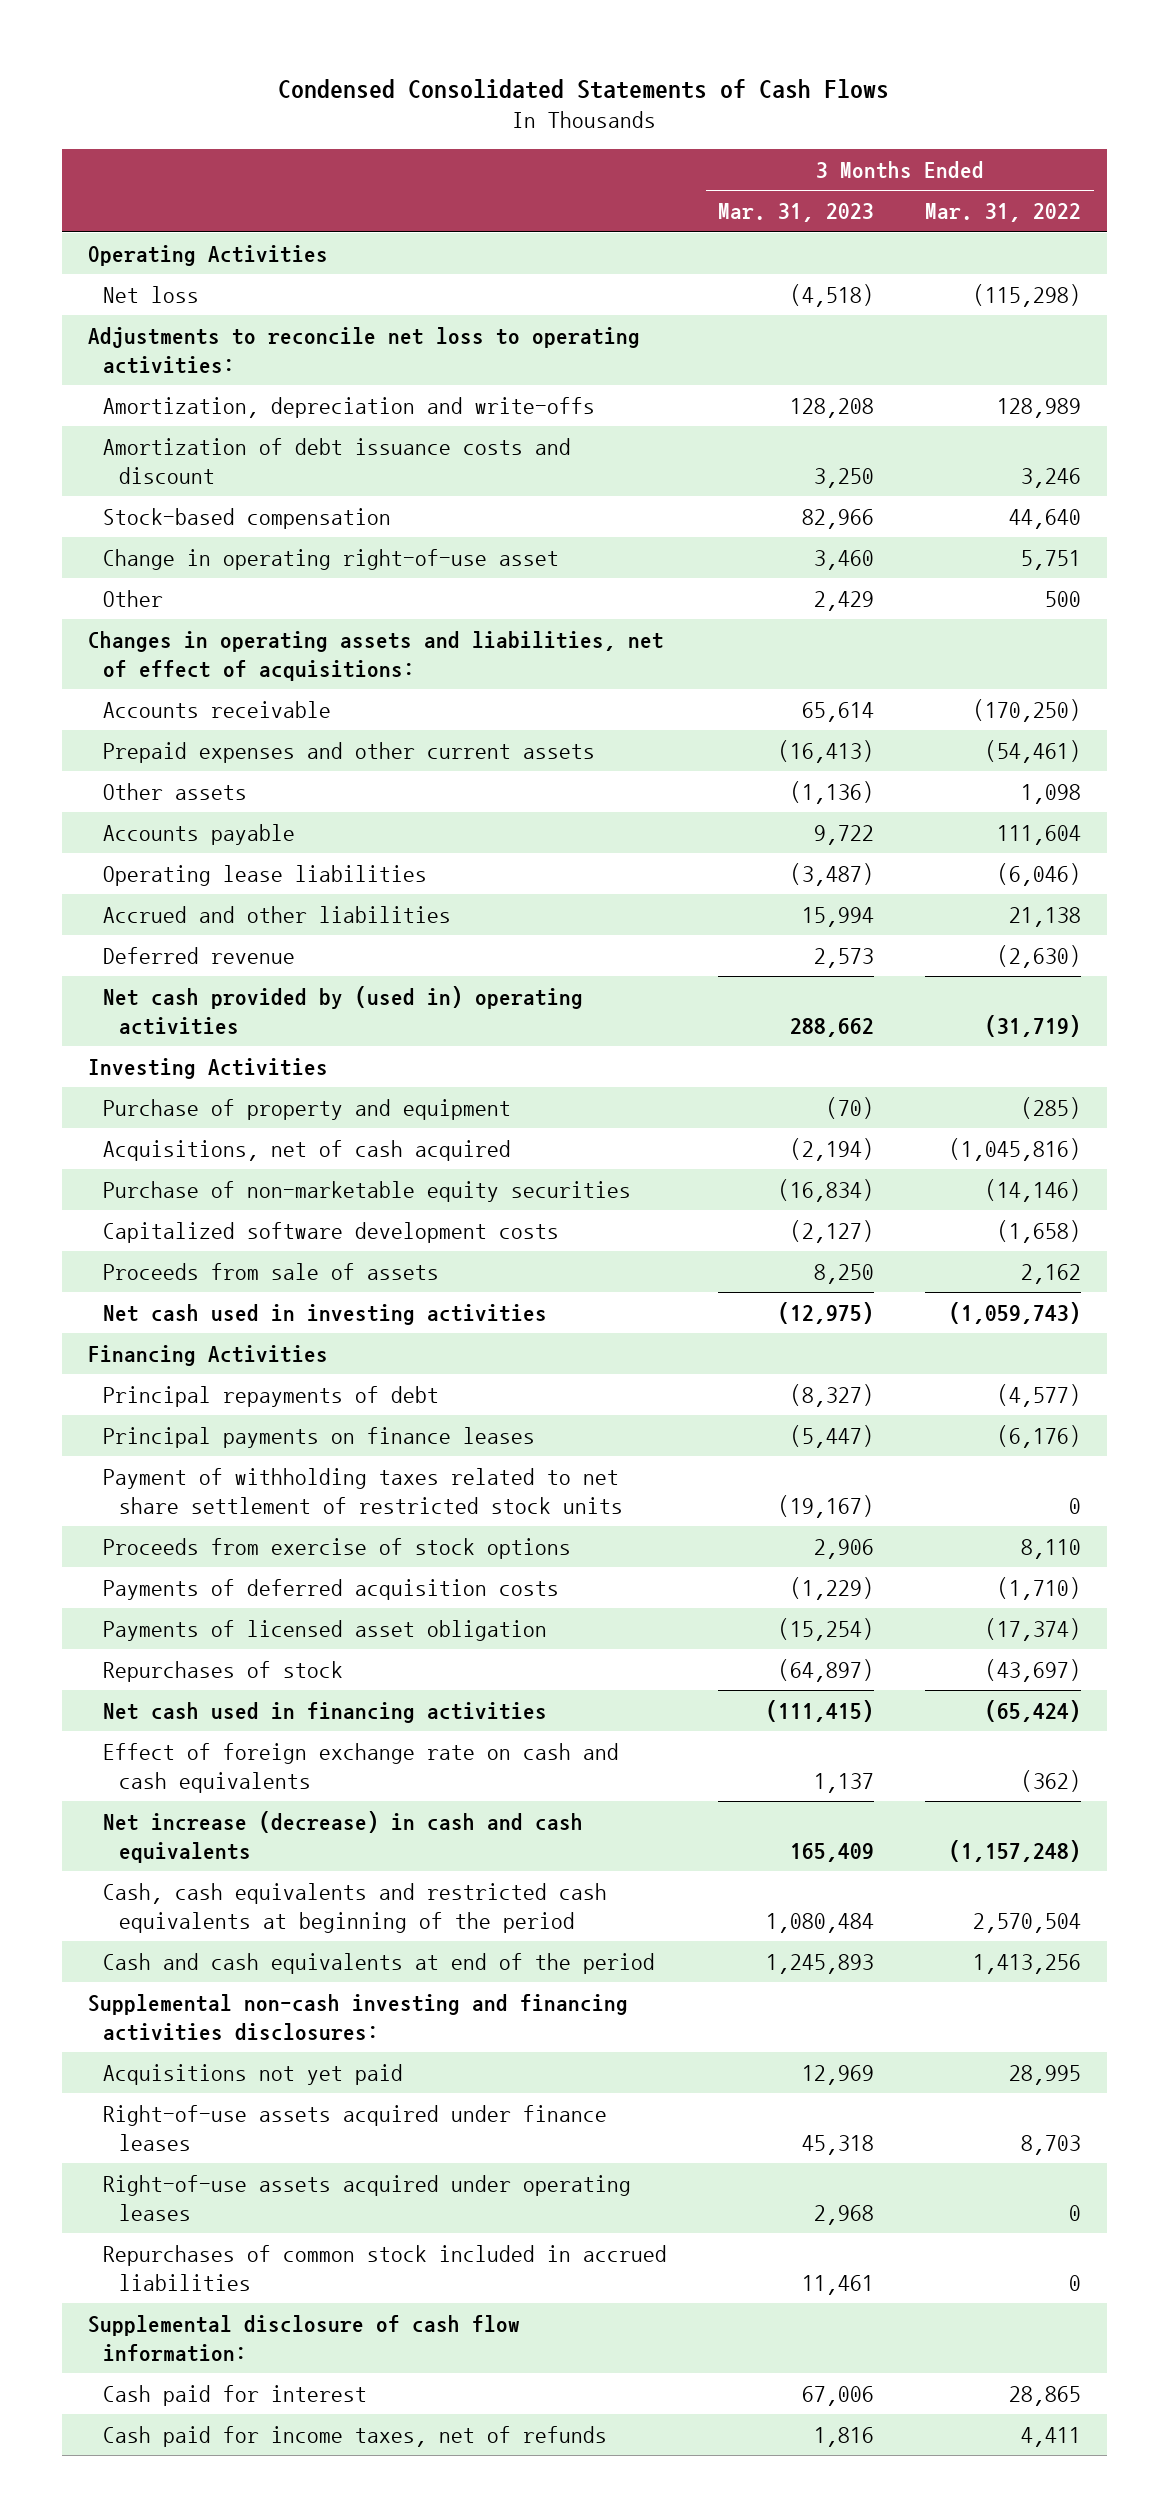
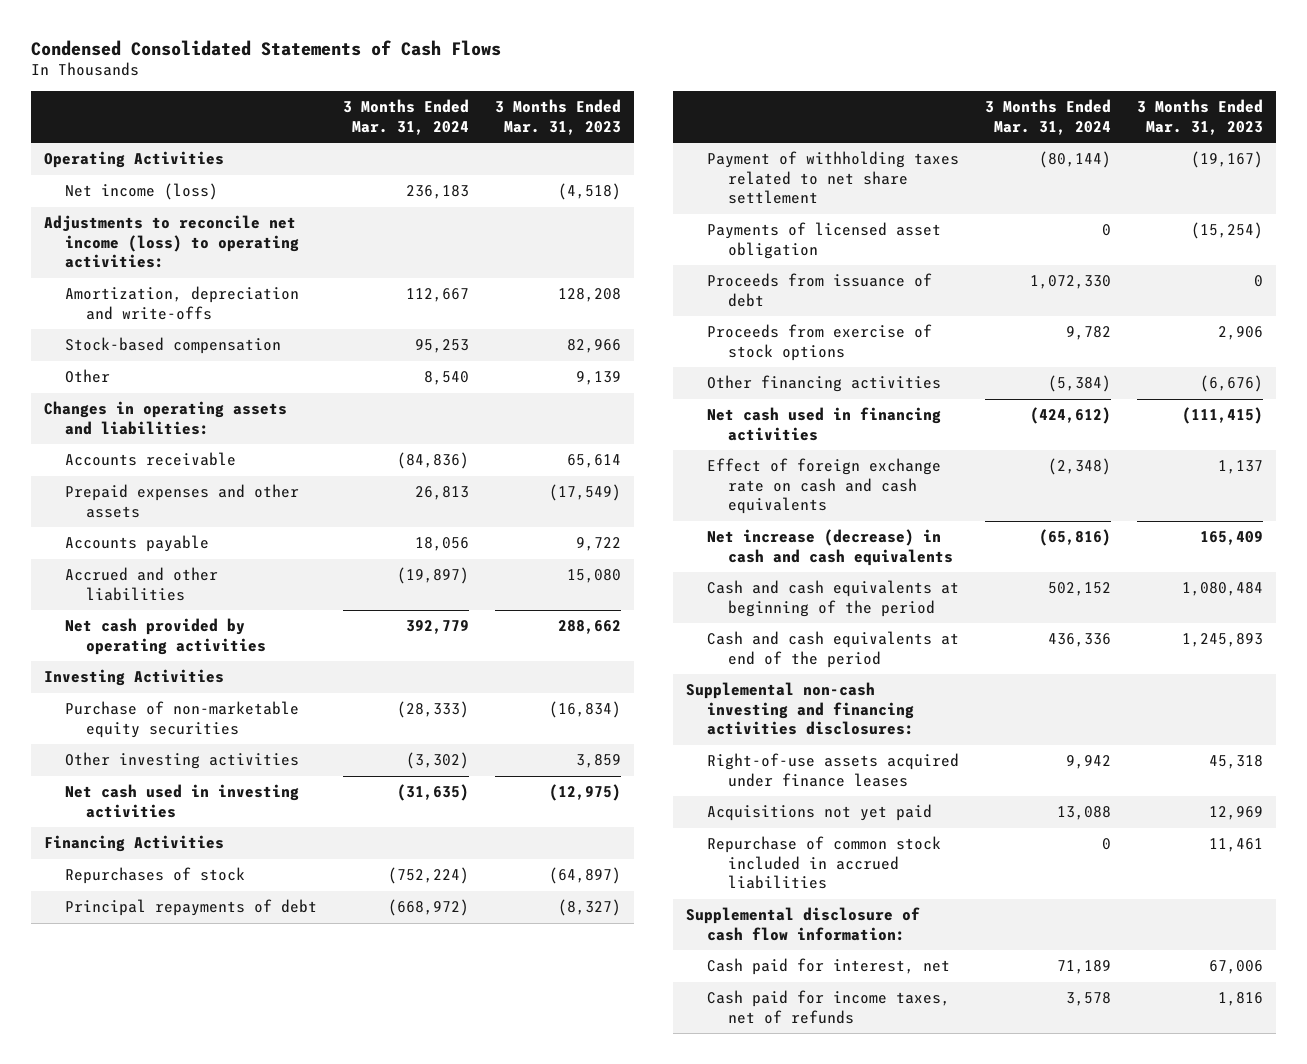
[925,203,1082,223] Mar. 31, 2022 -> none
none -> [343,99,470,135] 3 Months Ended Mar. 31, 2024
[103,285,200,303] Net loss -> [64,183,218,201] Net income (loss)
[87,326,640,374] Adjustments to reconcile net loss to operating activities: -> [43,215,299,269] Adjustments to reconcile net income (loss) to operating activities:
[103,437,572,484] Amortization of debt issuance costs and discount -> none
[103,548,560,570] Change in operating right-of-use asset -> none
[814,590,875,611] 2,429 -> [576,371,622,386] 9,139
[87,630,664,681] Changes in operating assets and liabilities, net of effect of acquisitions: -> [43,401,287,435] Changes in operating assets and liabilities:
[103,782,248,800] Other assets -> none
[103,741,596,763] Prepaid expenses and other current assets -> [64,484,299,518] Prepaid expenses and other assets
[778,739,875,763] (16,413) -> [549,484,622,502] (17,549)
[103,864,428,886] Operating lease liabilities -> none
[103,946,296,964] Deferred revenue -> none
[802,906,875,927] 15,994 -> [567,569,622,584] 15,080
[103,985,584,1035] Net cash provided by (used in) operating activities -> [64,618,267,655] Net cash provided by operating activities
[103,1098,512,1120] Purchase of property and equipment -> none
[103,1139,512,1161] Acquisitions, net of cash acquired -> none
[103,1221,560,1243] Capitalized software development costs -> none
[103,1262,440,1280] Proceeds from sale of assets -> none
none -> [64,752,299,770] Other investing activities
[103,1660,344,1682] Repurchases of stock -> [64,867,245,885] Repurchases of stock
[103,1426,536,1448] Principal payments on finance leases -> none
[103,1578,560,1600] Payments of deferred acquisition costs -> none
[103,1467,623,1514] Payment of withholding taxes related to net share settlement of restricted stock units -> [707,151,960,205] Payment of withholding taxes related to net share settlement
none -> [707,273,933,307] Proceeds from issuance of debt
[103,1537,572,1559] Proceeds from exercise of stock options -> [707,324,933,361] Proceeds from exercise of stock options
none -> [707,375,942,393] Other financing activities
[103,1882,608,1933] Cash, cash equivalents and restricted cash equivalents at beginning of the period -> [707,580,960,617] Cash and cash equivalents at beginning of the period
[103,2174,632,2221] Right-of-use assets acquired under operating leases -> none
[103,2063,404,2085] Acquisitions not yet paid -> [707,804,933,822] Acquisitions not yet paid
[103,2244,668,2291] Repurchases of common stock included in accrued liabilities -> [707,836,942,890] Repurchase of common stock included in accrued liabilities
[103,2384,368,2406] Cash paid for interest -> [707,958,951,976] Cash paid for interest, net

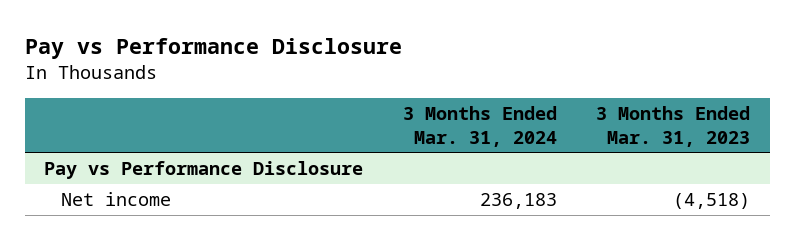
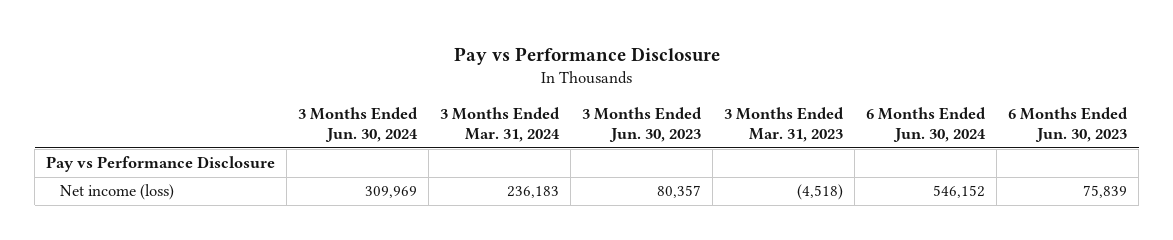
none -> [298,107,419,143] 3 Months Ended Jun. 30, 2024
none -> [582,107,703,143] 3 Months Ended Jun. 30, 2023
none -> [866,107,987,143] 6 Months Ended Jun. 30, 2024
none -> [1008,107,1129,143] 6 Months Ended Jun. 30, 2023
[61,192,172,207] Net income -> [59,184,174,201] Net income (loss)

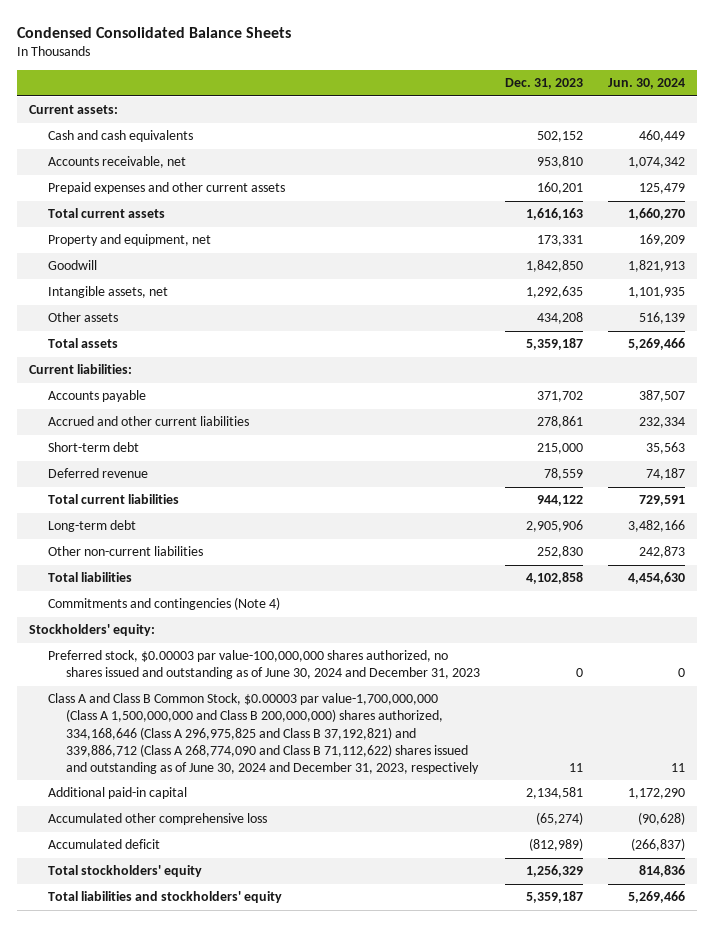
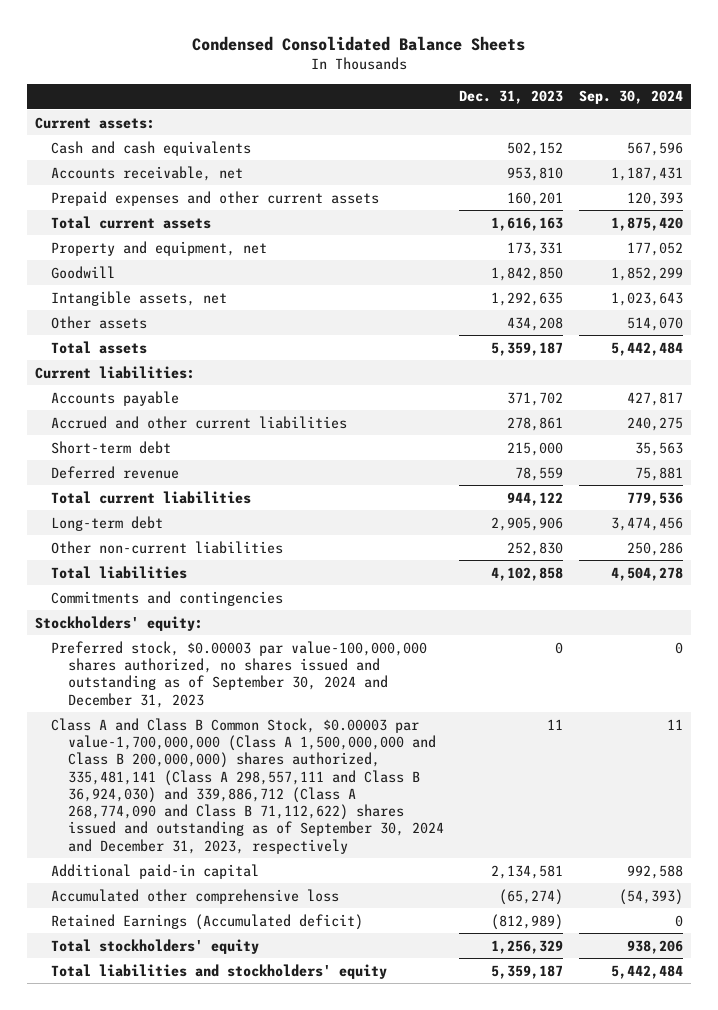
[607,78,685,90] Jun. 30, 2024 -> none
none -> [578,90,683,105] Sep. 30, 2024
[47,597,280,611] Commitments and contingencies (Note 4) -> [51,590,284,606] Commitments and contingencies
[47,650,480,680] Preferred stock, $0.00003 par value-100,000,000 shares authorized, no shares issued and outstanding as of June 30, 2024 and December 31, 2023 -> [51,640,428,708] Preferred stock, $0.00003 par value-100,000,000 shares authorized, no shares issued and outstanding as of September 30, 2024 and December 31, 2023
[47,693,479,774] Class A and Class B Common Stock, $0.00003 par value-1,700,000,000 (Class A 1,500,000,000 and Class B 200,000,000) shares authorized, 334,168,646 (Class A 296,975,825 and Class B 37,192,821) and 339,886,712 (Class A 268,774,090 and Class B 71,112,622) shares issued and outstanding as of June 30, 2024 and December 31, 2023, respectively -> [51,717,444,854] Class A and Class B Common Stock, $0.00003 par value-1,700,000,000 (Class A 1,500,000,000 and Class B 200,000,000) shares authorized, 335,481,141 (Class A 298,557,111 and Class B 36,924,030) and 339,886,712 (Class A 268,774,090 and Class B 71,112,622) shares issued and outstanding as of September 30, 2024 and December 31, 2023, respectively
[47,839,160,850] Accumulated deficit -> [51,913,364,930] Retained Earnings (Accumulated deficit)

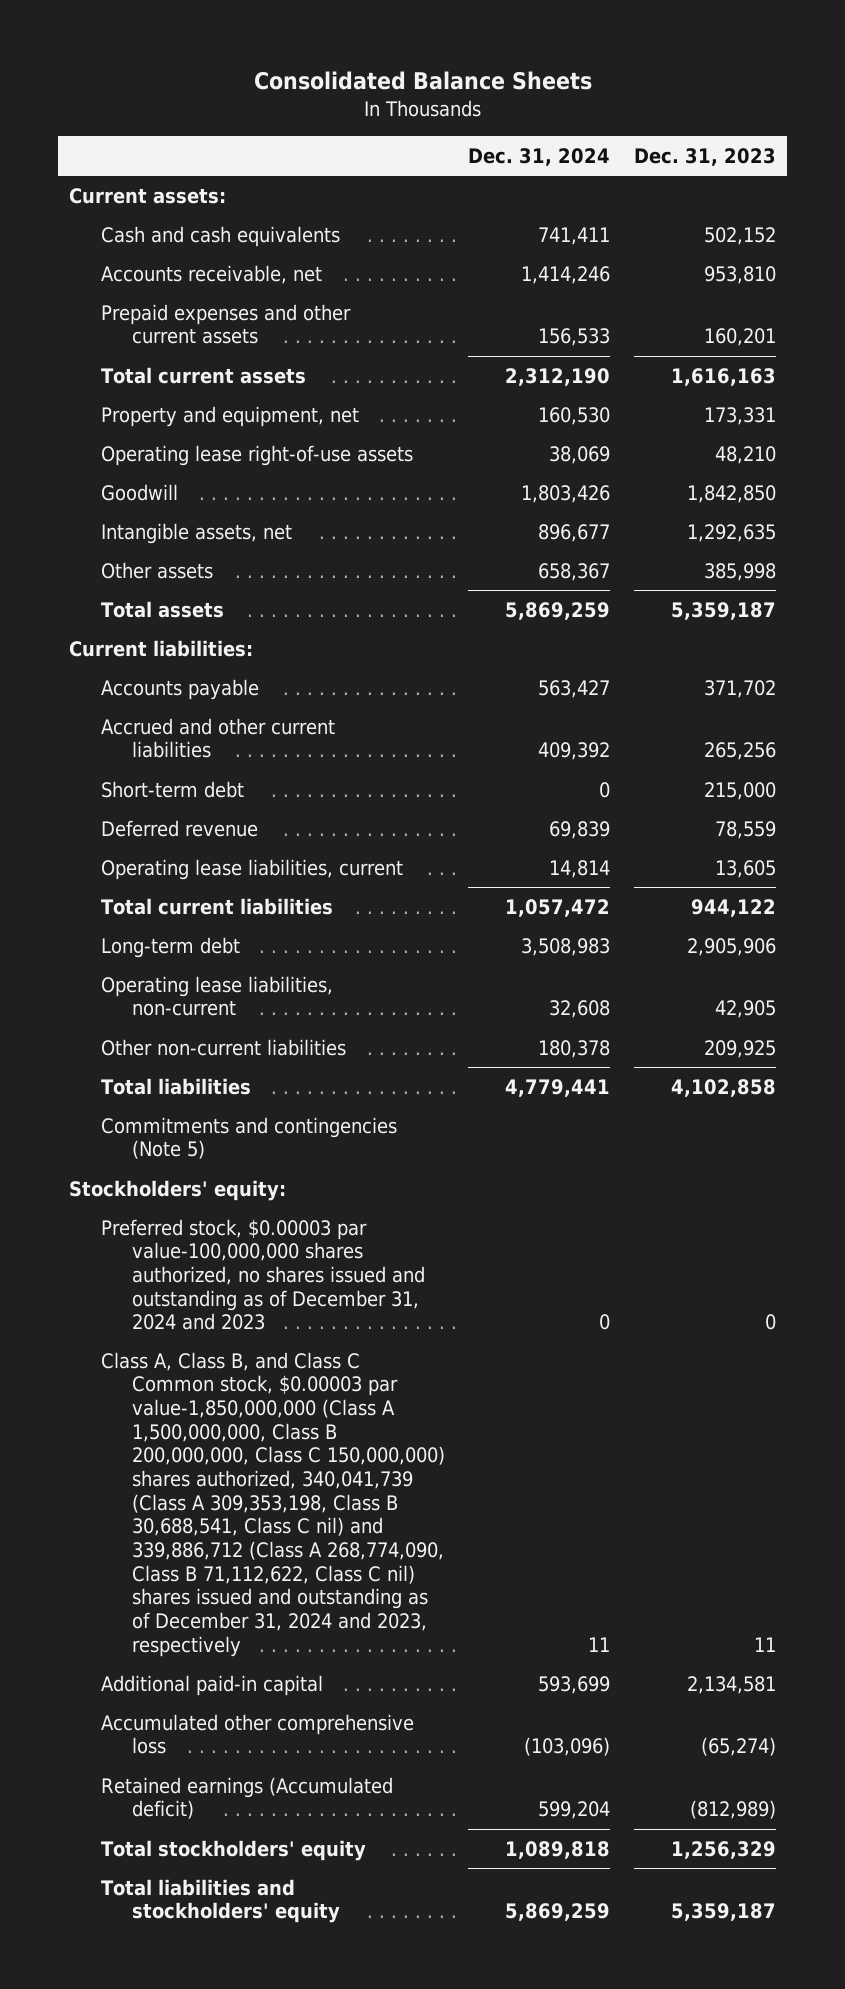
[192,35,526,51] Condensed Consolidated Balance Sheets -> [253,71,592,91] Consolidated Balance Sheets
[578,90,683,105] Sep. 30, 2024 -> none
none -> [468,148,611,167] Dec. 31, 2024
none -> [100,444,413,466] Operating lease right-of-use assets
[507,316,564,331] 434,208 -> [703,562,776,581] 385,998
[507,416,564,431] 278,861 -> [703,742,776,761] 265,256
none -> [100,858,403,880] Operating lease liabilities, current
none -> [100,975,333,1017] Operating lease liabilities, non-current
[507,541,564,556] 252,830 -> [703,1039,776,1058] 209,925
[51,590,284,606] Commitments and contingencies -> [100,1116,397,1160] Commitments and contingencies (Note 5)
[51,640,428,708] Preferred stock, $0.00003 par value-100,000,000 shares authorized, no shares issued and outstanding as of September 30, 2024 and December 31, 2023 -> [100,1218,425,1331] Preferred stock, $0.00003 par value-100,000,000 shares authorized, no shares issued and outstanding as of December 31, 2024 and 2023
[51,717,444,854] Class A and Class B Common Stock, $0.00003 par value-1,700,000,000 (Class A 1,500,000,000 and Class B 200,000,000) shares authorized, 335,481,141 (Class A 298,557,111 and Class B 36,924,030) and 339,886,712 (Class A 268,774,090 and Class B 71,112,622) shares issued and outstanding as of September 30, 2024 and December 31, 2023, respectively -> [100,1351,445,1657] Class A, Class B, and Class C Common stock, $0.00003 par value-1,850,000,000 (Class A 1,500,000,000, Class B 200,000,000, Class C 150,000,000) shares authorized, 340,041,739 (Class A 309,353,198, Class B 30,688,541, Class C nil) and 339,886,712 (Class A 268,774,090, Class B 71,112,622, Class C nil) shares issued and outstanding as of December 31, 2024 and 2023, respectively
[51,913,364,930] Retained Earnings (Accumulated deficit) -> [100,1776,393,1820] Retained earnings (Accumulated deficit)

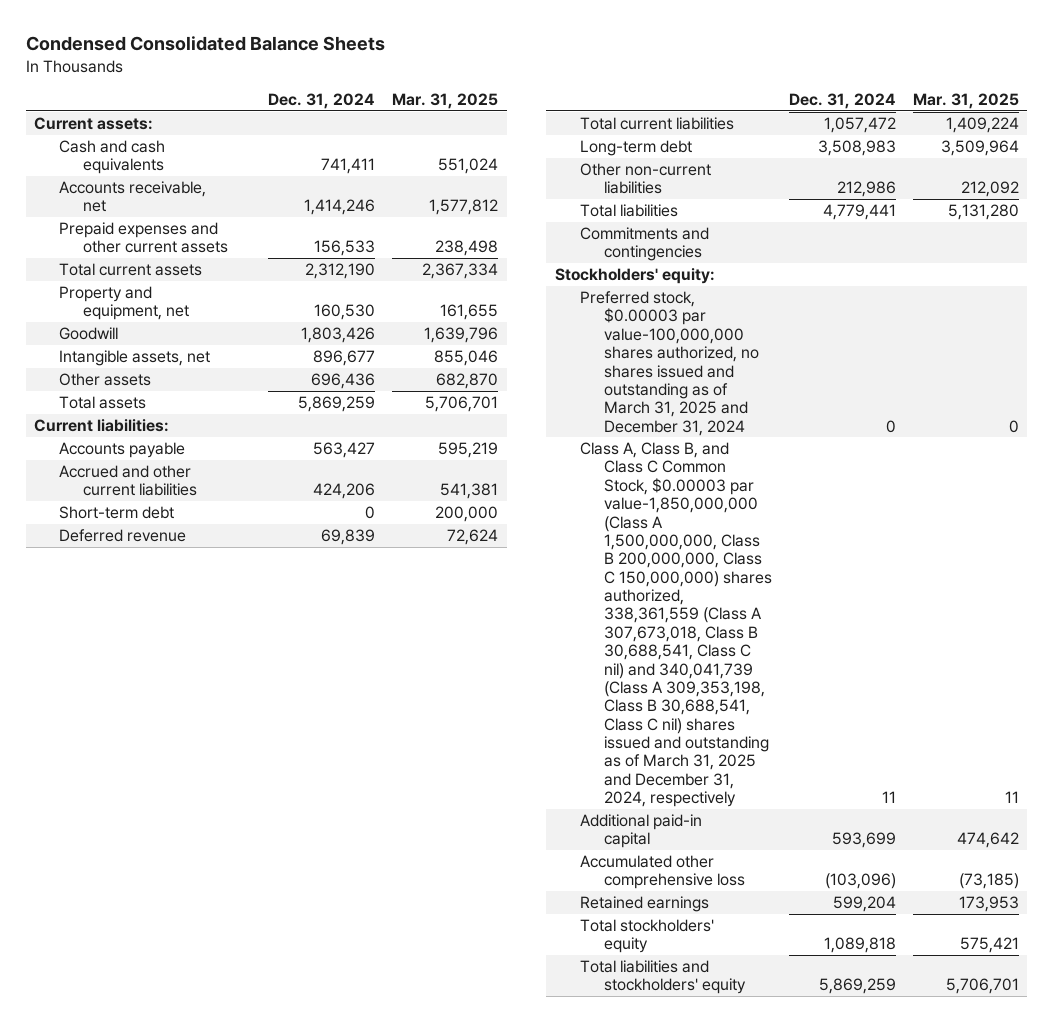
[253,71,592,91] Consolidated Balance Sheets -> [25,36,385,52] Condensed Consolidated Balance Sheets
[633,148,776,167] Dec. 31, 2023 -> none
none -> [392,92,499,109] Mar. 31, 2025
[100,444,413,466] Operating lease right-of-use assets -> none
[538,562,611,581] 658,367 -> [311,373,376,390] 696,436
[538,742,611,761] 409,392 -> [313,483,376,500] 424,206
[100,858,403,880] Operating lease liabilities, current -> none
[100,975,333,1017] Operating lease liabilities, non-current -> none
[538,1039,611,1058] 180,378 -> [837,181,897,198] 212,986
[100,1116,397,1160] Commitments and contingencies (Note 5) -> [579,227,709,262] Commitments and contingencies
[100,1218,425,1331] Preferred stock, $0.00003 par value-100,000,000 shares authorized, no shares issued and outstanding as of December 31, 2024 and 2023 -> [579,291,760,436] Preferred stock, $0.00003 par value-100,000,000 shares authorized, no shares issued and outstanding as of March 31, 2025 and December 31, 2024
[100,1351,445,1657] Class A, Class B, and Class C Common stock, $0.00003 par value-1,850,000,000 (Class A 1,500,000,000, Class B 200,000,000, Class C 150,000,000) shares authorized, 340,041,739 (Class A 309,353,198, Class B 30,688,541, Class C nil) and 339,886,712 (Class A 268,774,090, Class B 71,112,622, Class C nil) shares issued and outstanding as of December 31, 2024 and 2023, respectively -> [579,442,773,808] Class A, Class B, and Class C Common Stock, $0.00003 par value-1,850,000,000 (Class A 1,500,000,000, Class B 200,000,000, Class C 150,000,000) shares authorized, 338,361,559 (Class A 307,673,018, Class B 30,688,541, Class C nil) and 340,041,739 (Class A 309,353,198, Class B 30,688,541, Class C nil) shares issued and outstanding as of March 31, 2025 and December 31, 2024, respectively
[100,1776,393,1820] Retained earnings (Accumulated deficit) -> [579,896,709,913] Retained earnings

